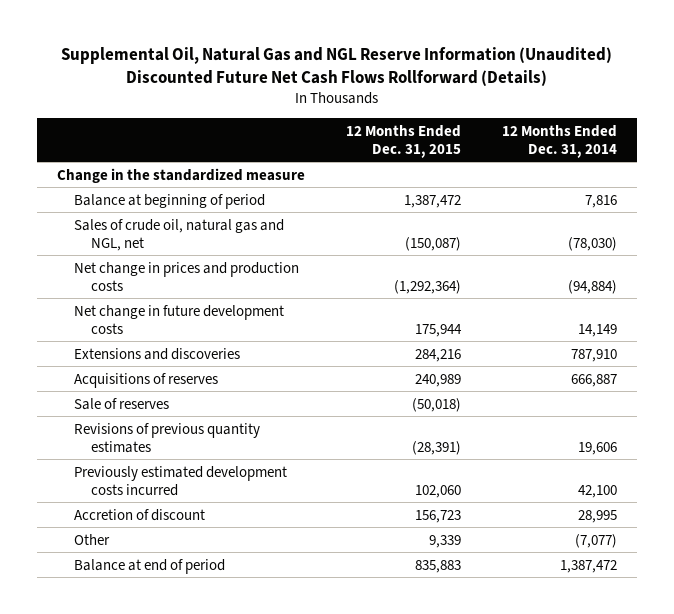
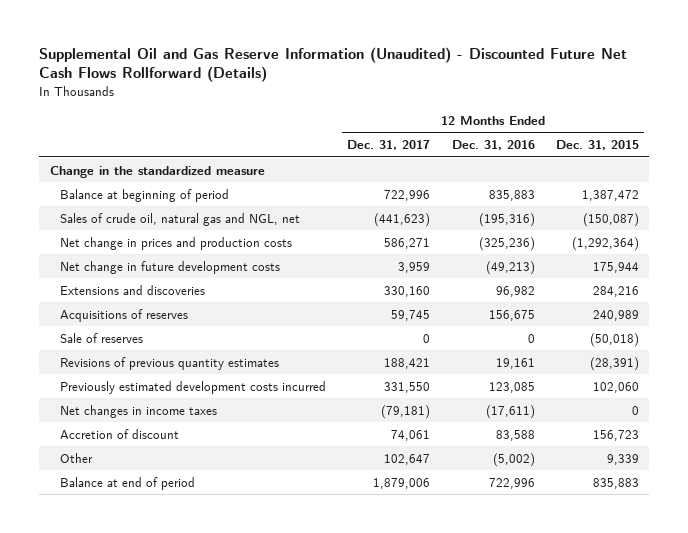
[60,46,612,87] Supplemental Oil, Natural Gas and NGL Reserve Information (Unaudited) Discounted Future Net Cash Flows Rollforward (Details) -> [39,46,628,83] Supplemental Oil and Gas Reserve Information (Unaudited) - Discounted Future Net Cash Flows Rollforward (Details)
[501,124,617,158] 12 Months Ended Dec. 31, 2014 -> none
none -> [347,139,431,150] Dec. 31, 2017
none -> [451,139,535,150] Dec. 31, 2016
none -> [60,404,218,418] Net changes in income taxes

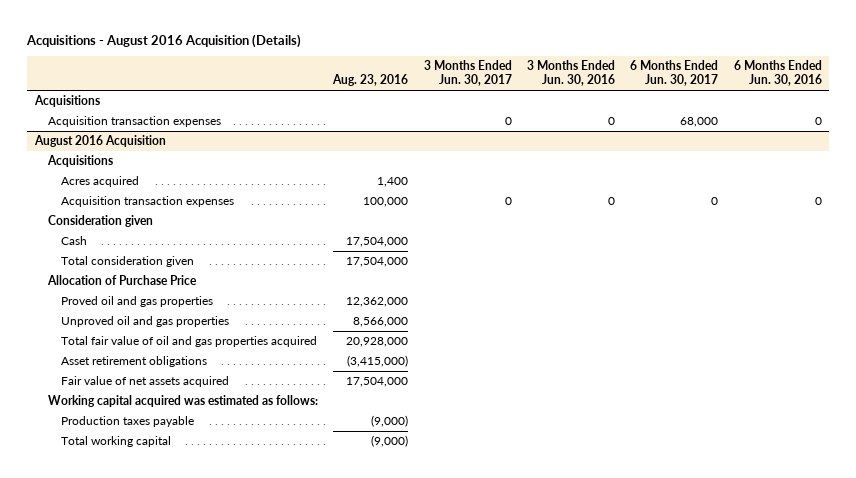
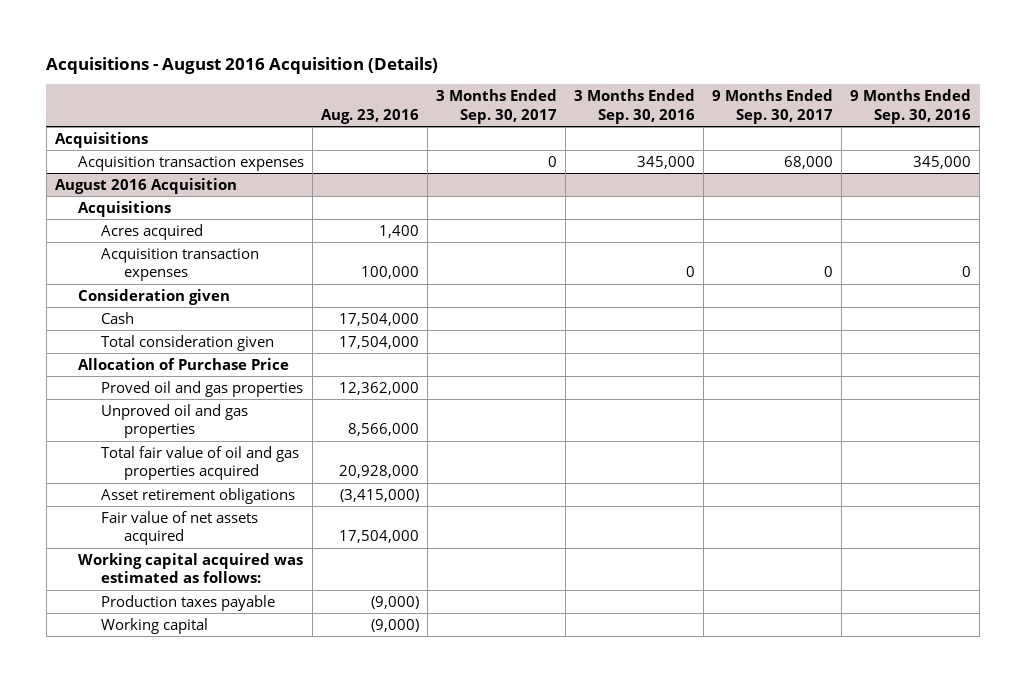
[423,60,512,87] 3 Months Ended Jun. 30, 2017 -> none
[527,60,616,87] 3 Months Ended Jun. 30, 2016 -> none
[630,60,719,87] 6 Months Ended Jun. 30, 2017 -> none
[733,60,822,87] 6 Months Ended Jun. 30, 2016 -> none
none -> [436,89,558,124] 3 Months Ended Sep. 30, 2017
none -> [574,89,696,124] 3 Months Ended Sep. 30, 2016
none -> [712,89,834,124] 9 Months Ended Sep. 30, 2017
none -> [850,89,972,124] 9 Months Ended Sep. 30, 2016
[61,436,172,448] Total working capital -> [101,617,209,634] Working capital

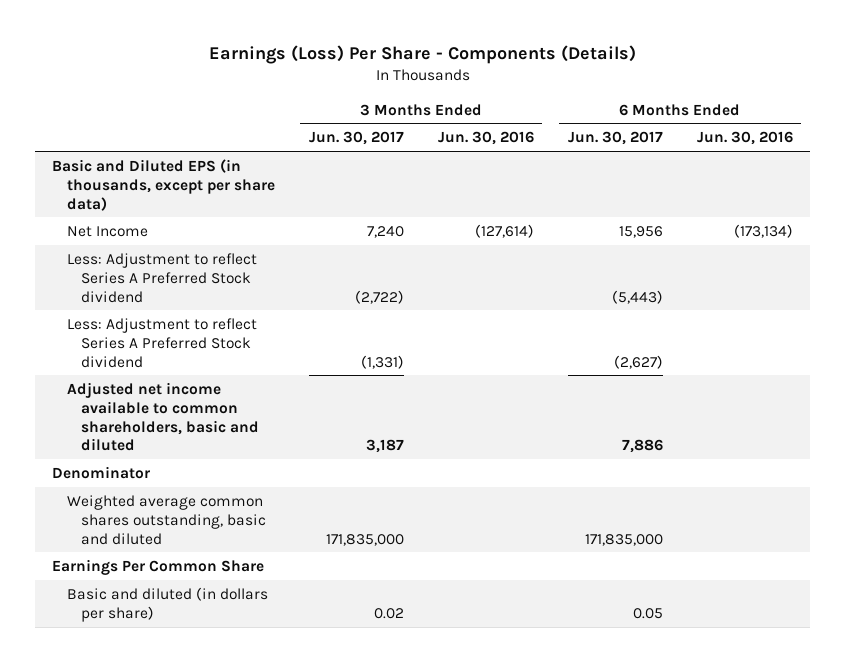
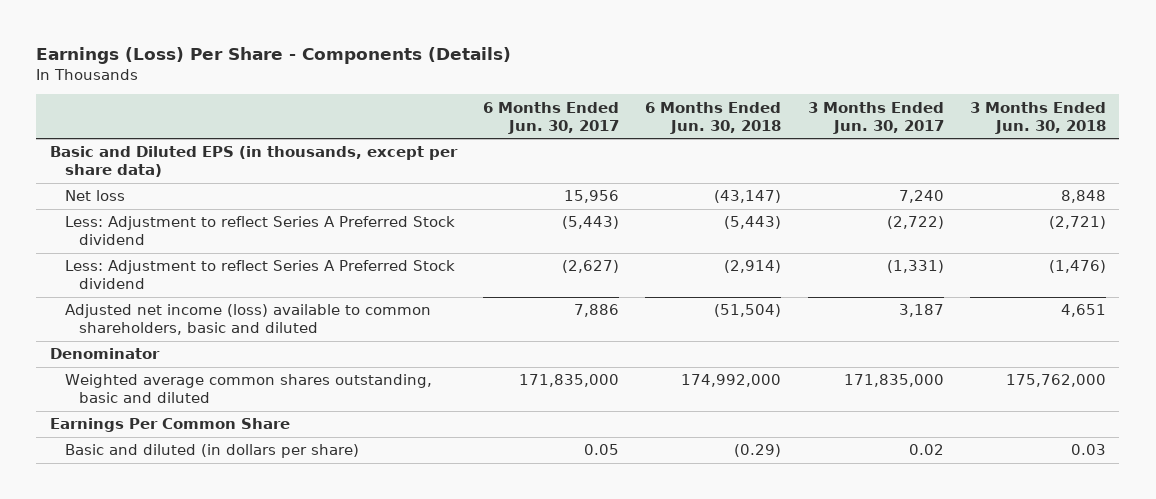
[437,131,534,146] Jun. 30, 2016 -> none
[696,131,793,146] Jun. 30, 2016 -> none
none -> [645,101,782,134] 6 Months Ended Jun. 30, 2018
none -> [970,101,1107,134] 3 Months Ended Jun. 30, 2018
[66,225,148,237] Net Income -> [64,190,125,202] Net loss
[66,381,259,452] Adjusted net income available to common shareholders, basic and diluted -> [64,304,431,336] Adjusted net income (loss) available to common shareholders, basic and diluted

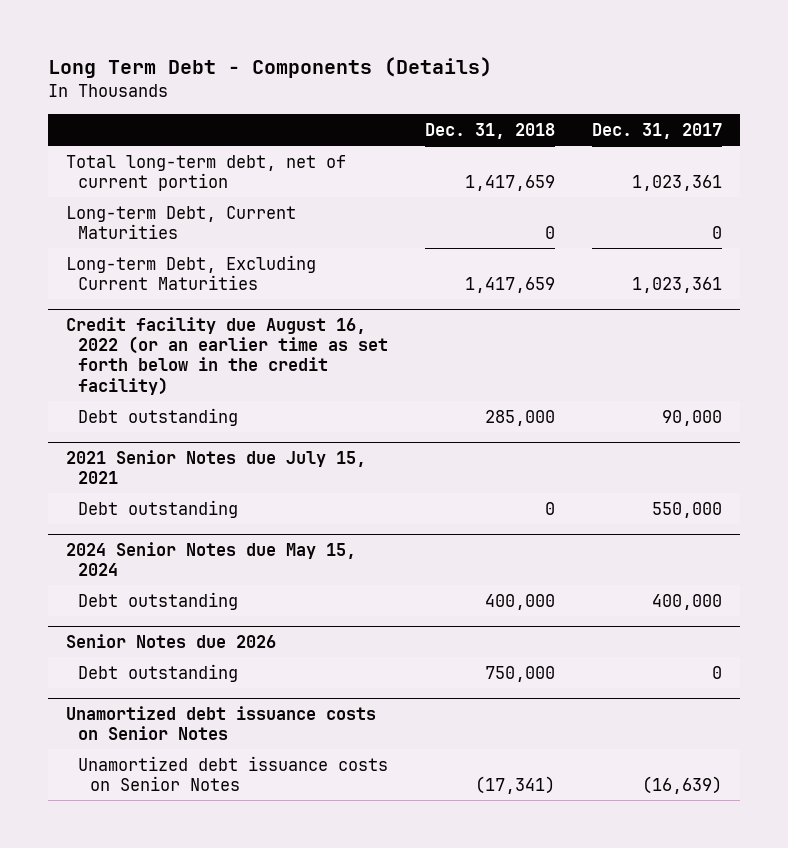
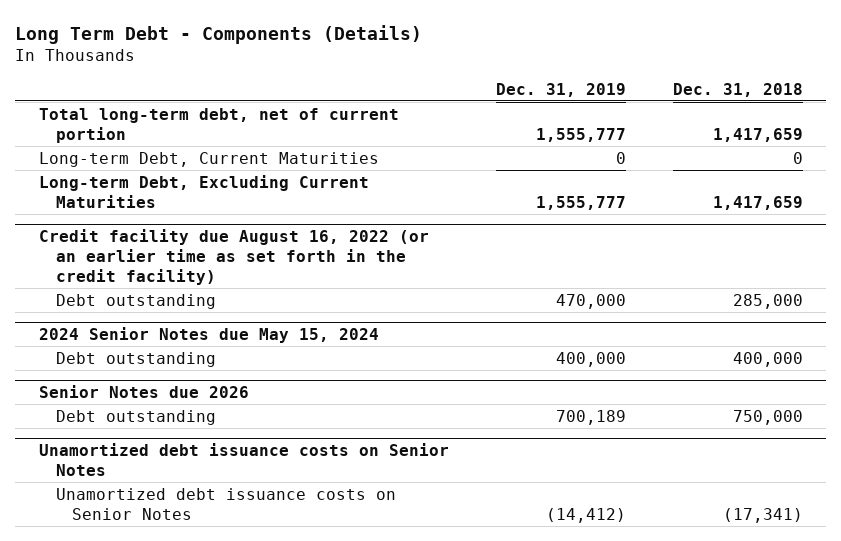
[591,122,722,139] Dec. 31, 2017 -> none
none -> [495,82,626,97] Dec. 31, 2019
[66,316,389,395] Credit facility due August 16, 2022 (or an earlier time as set forth below in the credit facility) -> [38,228,429,285] Credit facility due August 16, 2022 (or an earlier time as set forth in the credit facility)
[66,449,367,485] 2021 Senior Notes due July 15, 2021 -> none
[78,499,239,518] Debt outstanding -> none

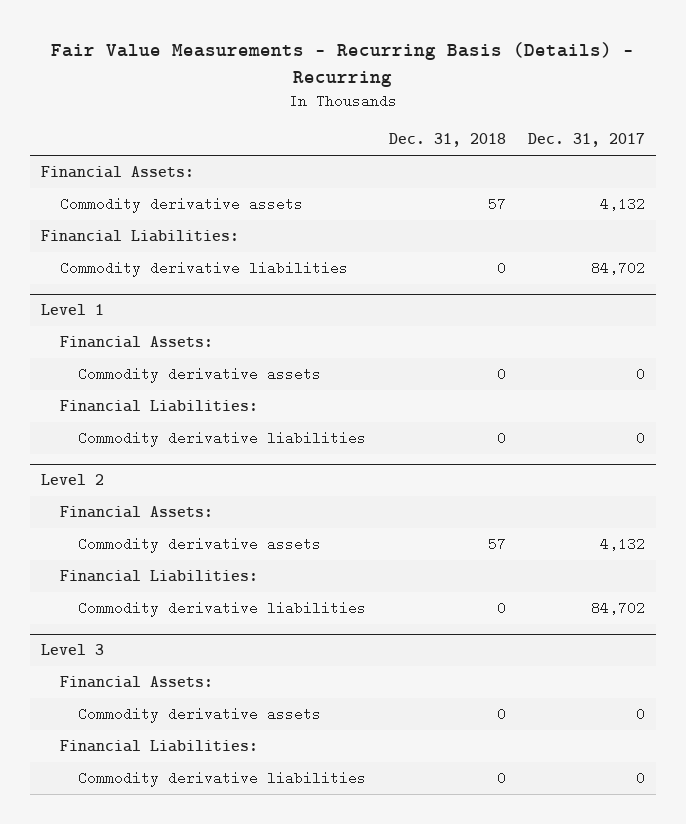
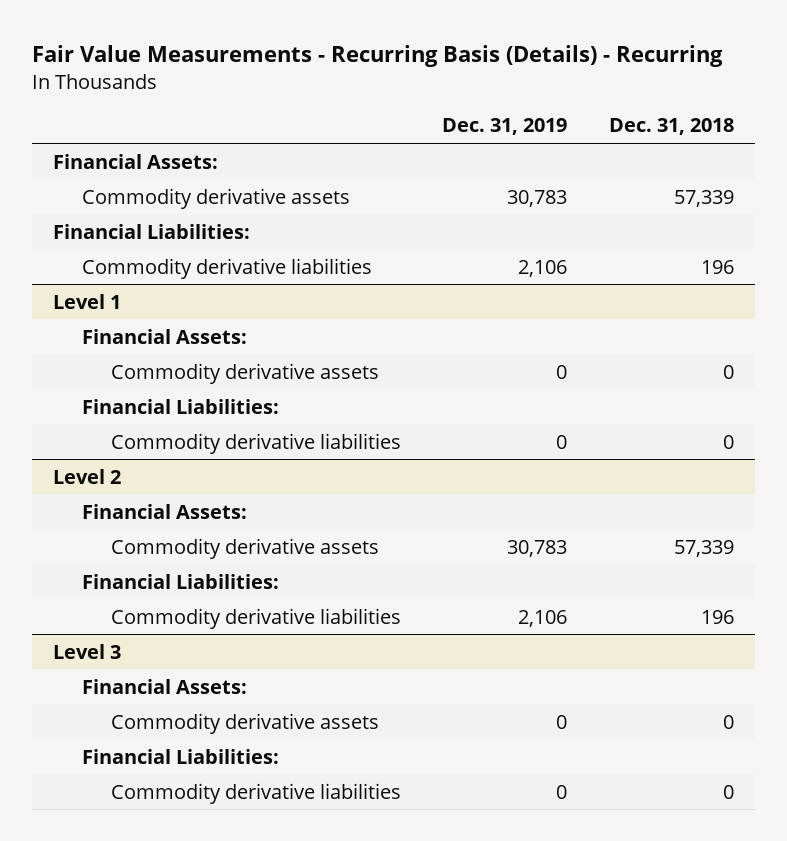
[527,133,645,148] Dec. 31, 2017 -> none
none -> [442,118,568,136] Dec. 31, 2019
[487,197,506,212] 57 -> [673,189,734,207] 57,339
[496,261,506,276] 0 -> [700,259,734,274] 196
[487,537,506,552] 57 -> [673,539,734,557] 57,339
[496,601,506,616] 0 -> [700,609,734,624] 196

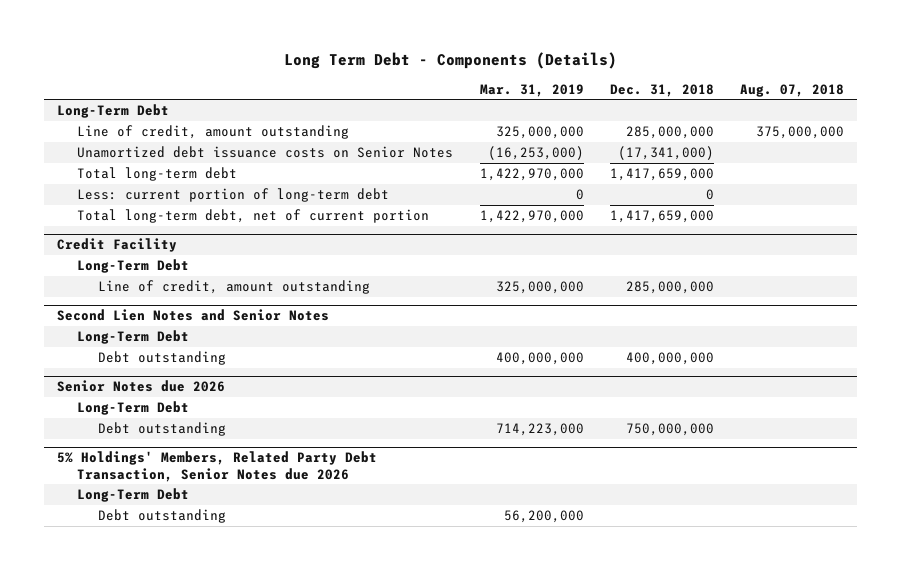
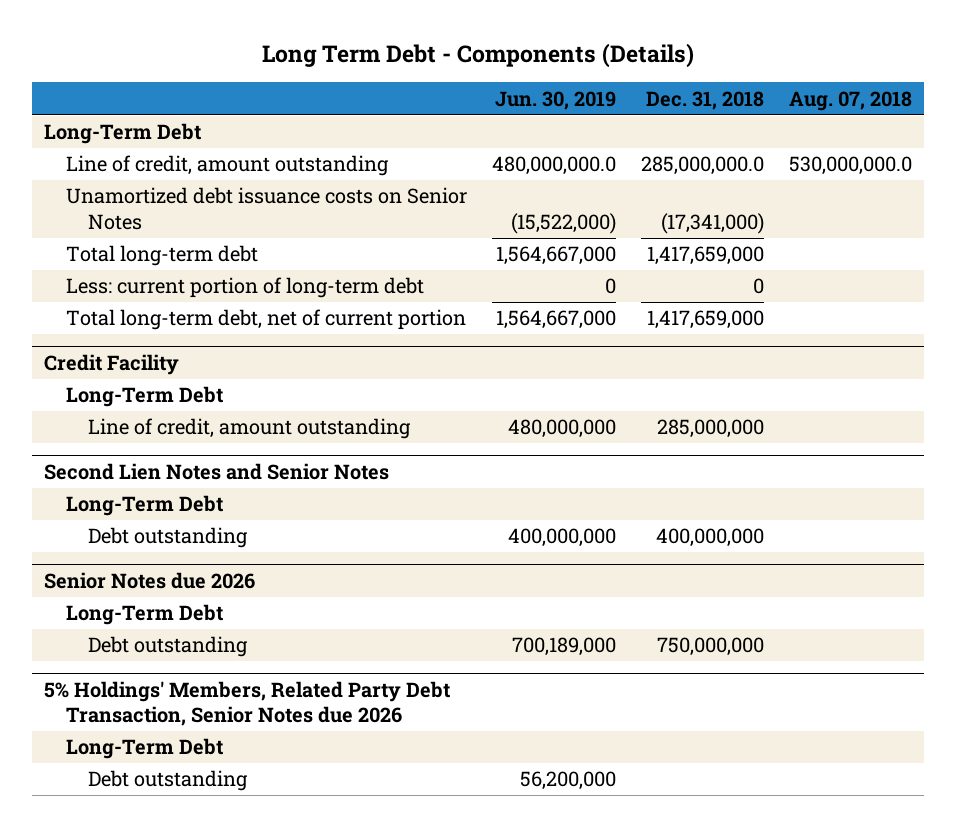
[479,83,584,97] Mar. 31, 2019 -> none
none -> [494,90,616,110] Jun. 30, 2019
[625,126,714,140] 285,000,000 -> [640,156,764,176] 285,000,000.0
[756,126,845,140] 375,000,000 -> [788,156,912,176] 530,000,000.0

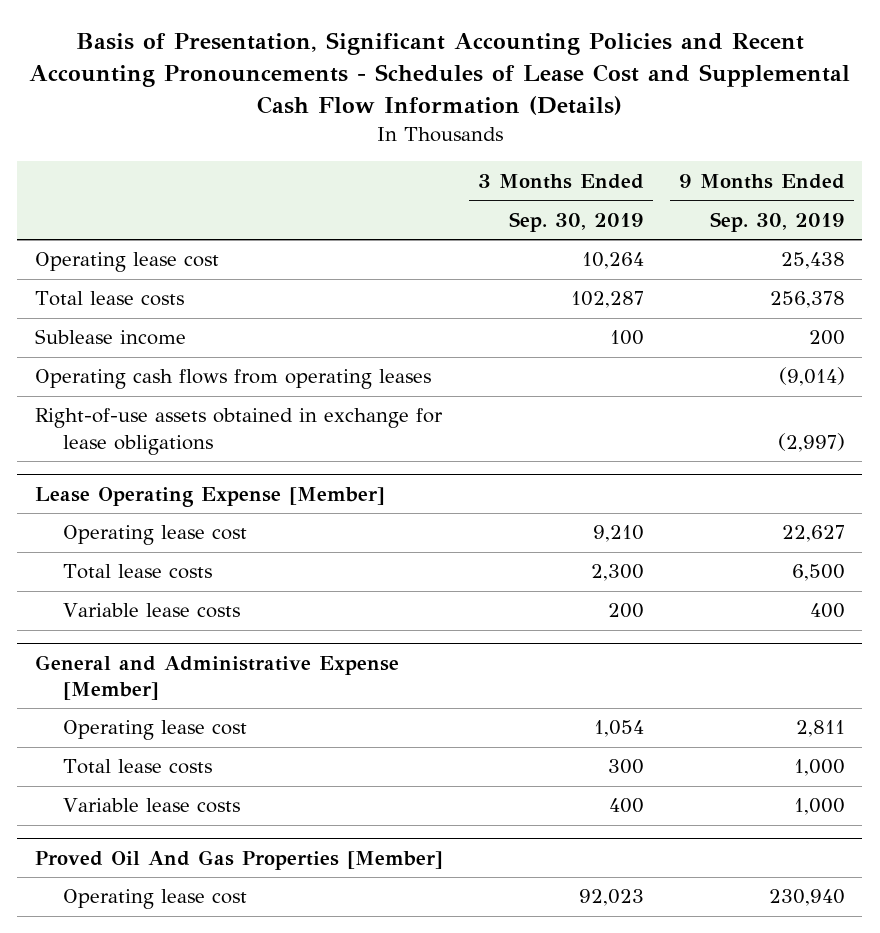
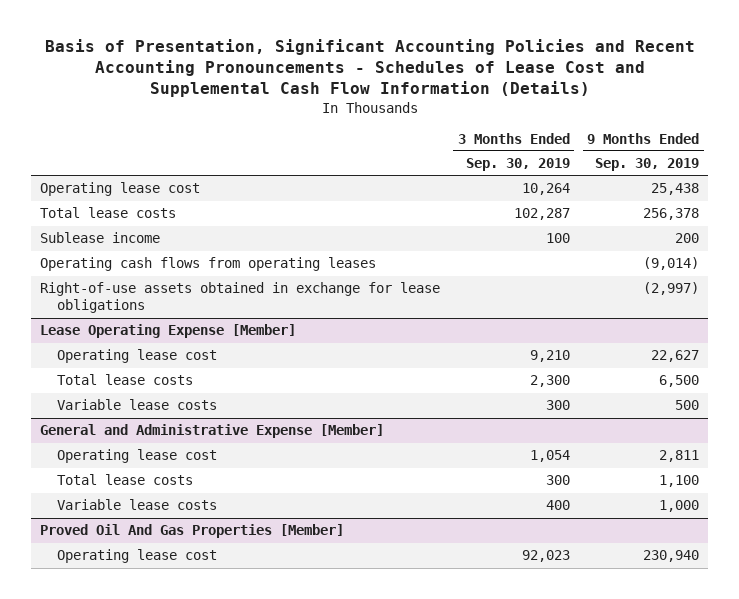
[607,603,644,619] 200 -> [545,400,570,411] 300
[809,603,845,619] 400 -> [675,400,700,411] 500
[793,759,845,777] 1,000 -> [659,475,700,488] 1,100

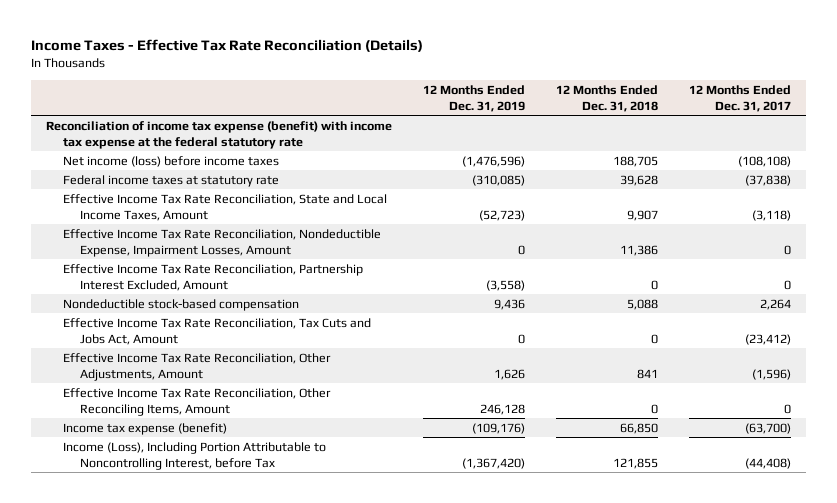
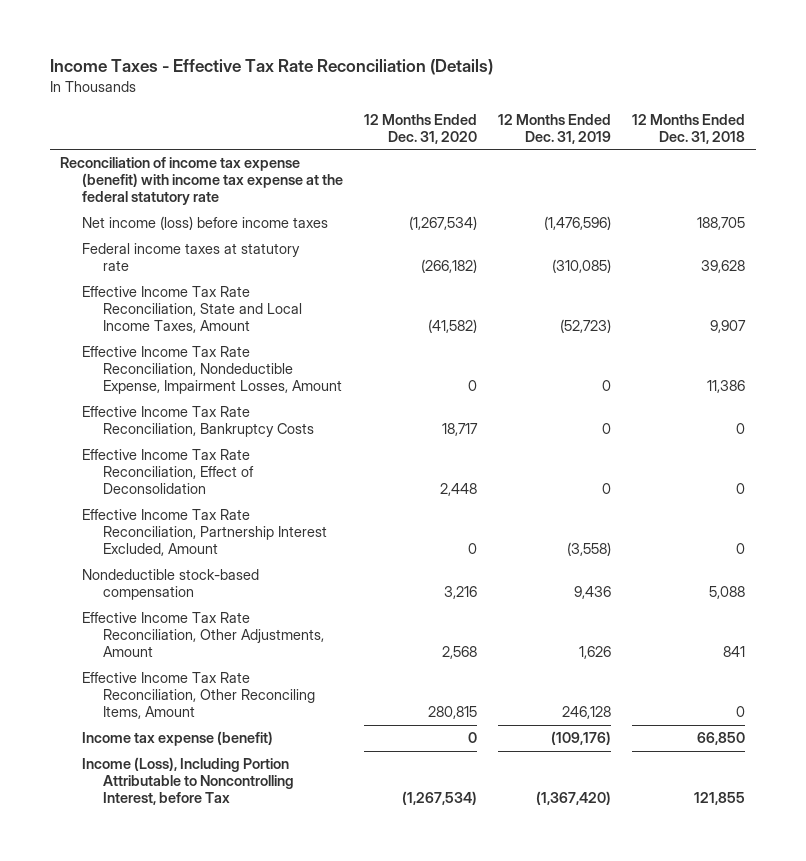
[688,84,791,112] 12 Months Ended Dec. 31, 2017 -> none
none -> [364,113,478,144] 12 Months Ended Dec. 31, 2020
none -> [81,406,315,438] Effective Income Tax Rate Reconciliation, Bankruptcy Costs
none -> [81,449,255,494] Effective Income Tax Rate Reconciliation, Effect of Deconsolidation
[62,317,371,345] Effective Income Tax Rate Reconciliation, Tax Cuts and Jobs Act, Amount -> none

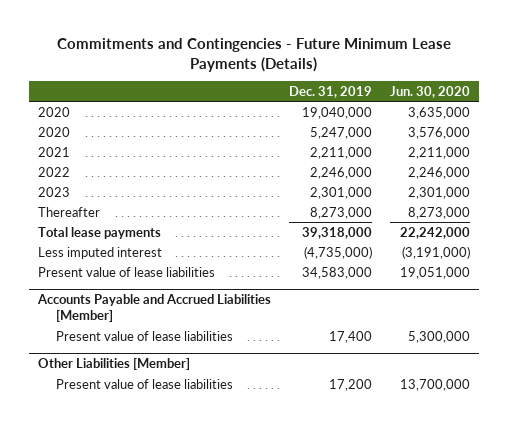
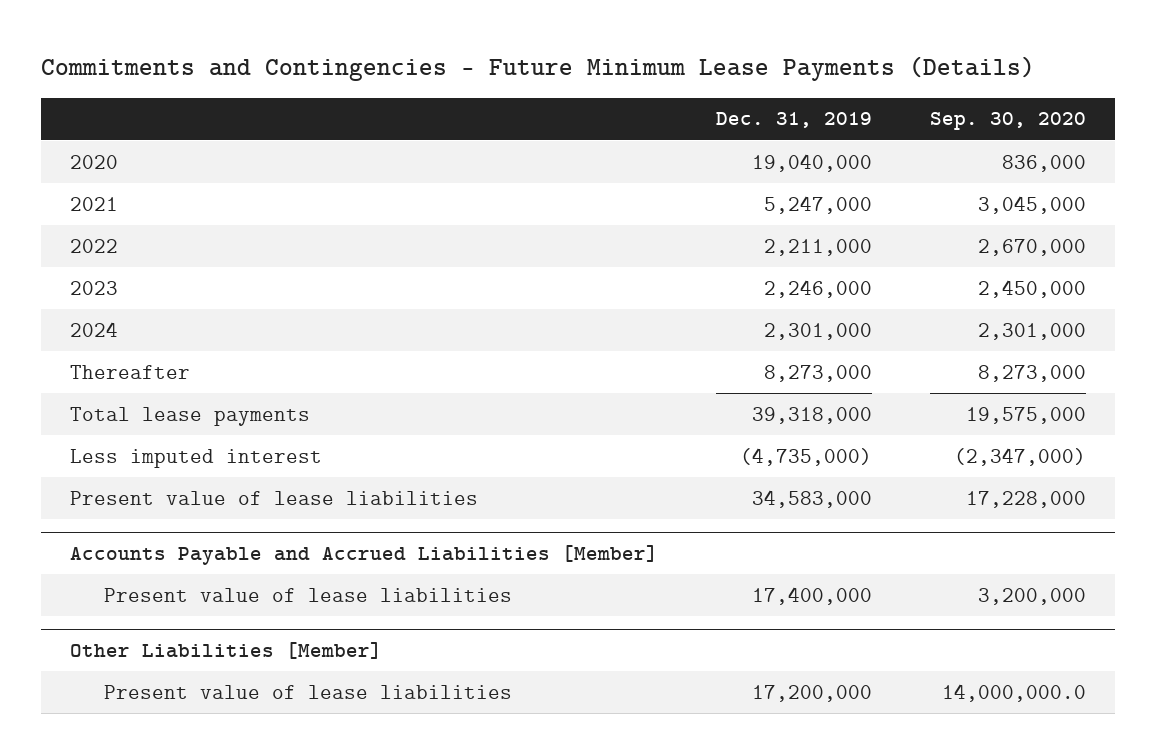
[390,86,471,99] Jun. 30, 2020 -> none
none -> [930,112,1087,131] Sep. 30, 2020
[38,126,71,137] 2020 -> none
[310,146,373,159] 2,211,000 -> [764,195,873,214] 5,247,000
[310,166,373,179] 2,246,000 -> [764,238,873,256] 2,211,000
[310,186,373,199] 2,301,000 -> [764,279,873,298] 2,246,000
none -> [70,321,119,337] 2024
[329,330,373,343] 17,400 -> [752,586,873,605] 17,400,000
[329,378,373,391] 17,200 -> [752,684,873,702] 17,200,000

